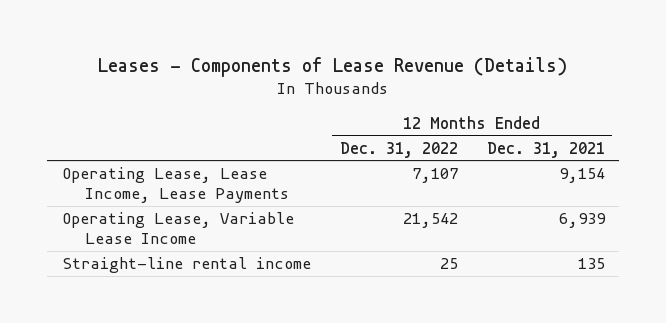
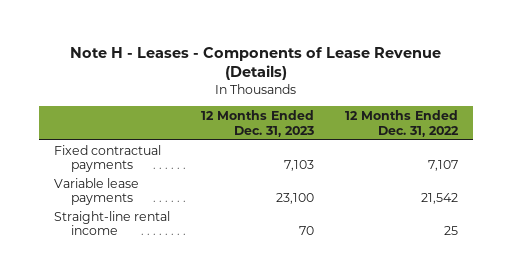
[98,57,568,78] Leases - Components of Lease Revenue (Details) -> [69,46,441,81] Note H - Leases - Components of Lease Revenue (Details)
[486,141,605,158] Dec. 31, 2021 -> none
none -> [200,110,314,137] 12 Months Ended Dec. 31, 2023
[61,167,289,204] Operating Lease, Lease Income, Lease Payments -> [54,144,162,173] Fixed contractual payments
[61,212,294,245] Operating Lease, Variable Lease Income -> [54,177,140,206] Variable lease payments

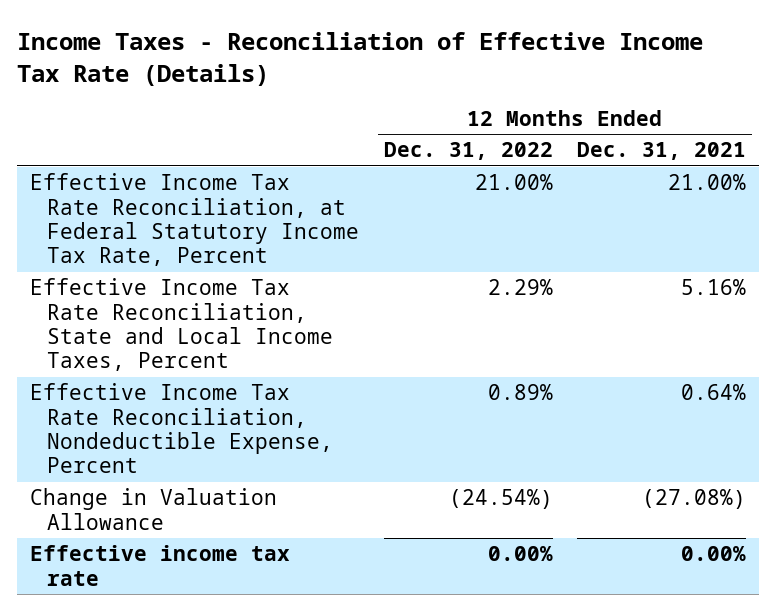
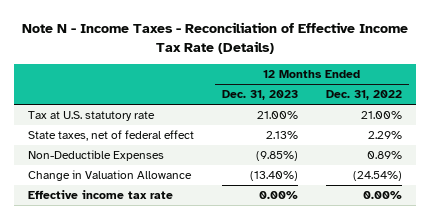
[17,31,704,86] Income Taxes - Reconciliation of Effective Income Tax Rate (Details) -> [21,21,408,54] Note N - Income Taxes - Reconciliation of Effective Income Tax Rate (Details)
[577,142,747,161] Dec. 31, 2021 -> none
none -> [221,90,298,101] Dec. 31, 2023
[29,173,360,267] Effective Income Tax Rate Reconciliation, at Federal Statutory Income Tax Rate, Percent -> [28,111,156,122] Tax at U.S. statutory rate
[29,278,334,372] Effective Income Tax Rate Reconciliation, State and Local Income Taxes, Percent -> [28,130,195,142] State taxes, net of federal effect
[29,383,334,474] Effective Income Tax Rate Reconciliation, Nondeductible Expense, Percent -> [28,150,165,162] Non-Deductible Expenses

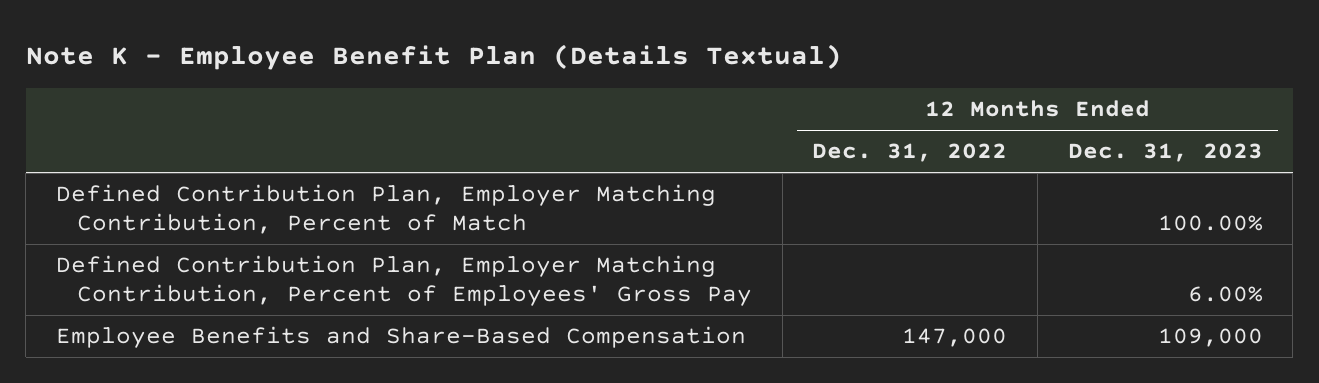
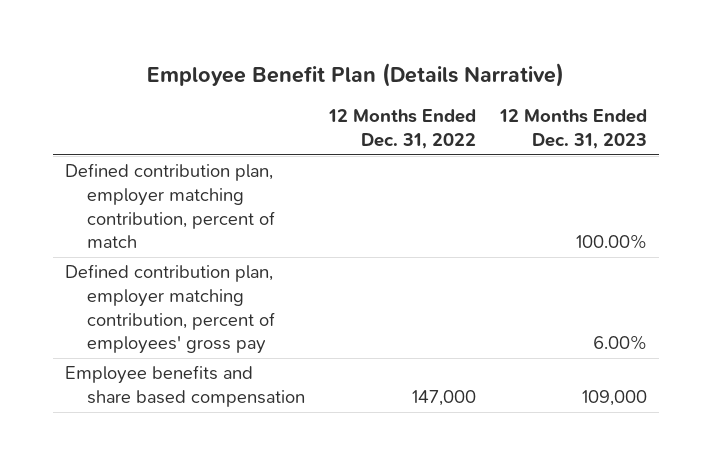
[25,43,842,70] Note K - Employee Benefit Plan (Details Textual) -> [146,63,564,88] Employee Benefit Plan (Details Narrative)
[56,184,717,235] Defined Contribution Plan, Employer Matching Contribution, Percent of Match -> [65,163,275,249] Defined contribution plan, employer matching contribution, percent of match
[56,255,753,307] Defined Contribution Plan, Employer Matching Contribution, Percent of Employees' Gross Pay -> [65,264,275,355] Defined contribution plan, employer matching contribution, percent of employees' gross pay
[56,326,747,349] Employee Benefits and Share-Based Compensation -> [65,365,305,408] Employee benefits and share based compensation

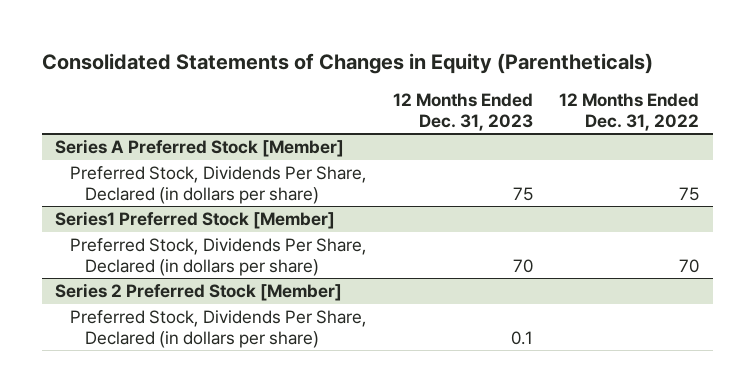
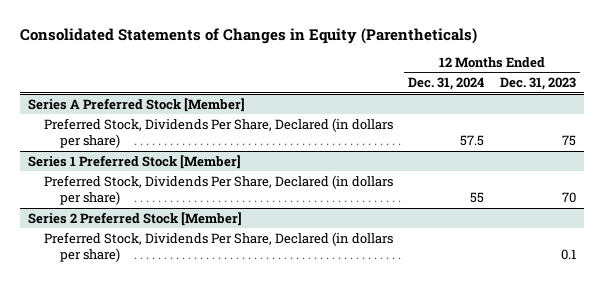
[559,93,700,131] 12 Months Ended Dec. 31, 2022 -> none
none -> [408,77,485,91] Dec. 31, 2024
[55,211,336,230] Series1 Preferred Stock [Member] -> [27,154,241,169] Series 1 Preferred Stock [Member]

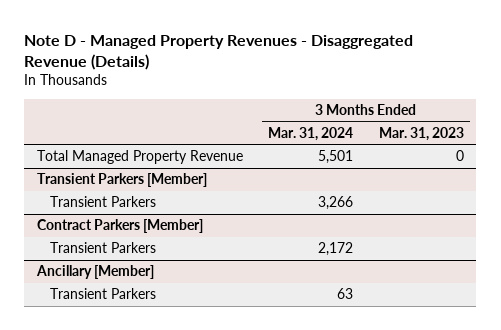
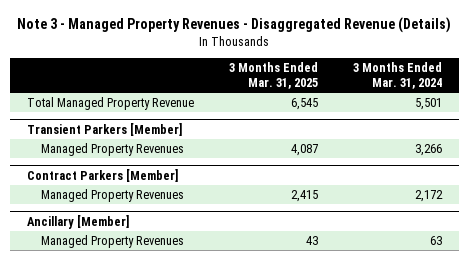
[24,34,414,70] Note D - Managed Property Revenues - Disaggregated Revenue (Details) -> [17,16,452,33] Note 3 - Managed Property Revenues - Disaggregated Revenue (Details)
[378,126,464,141] Mar. 31, 2023 -> none
none -> [228,61,318,89] 3 Months Ended Mar. 31, 2025
[50,196,157,208] Transient Parkers -> [41,143,185,157] Managed Property Revenues
[50,242,157,254] Transient Parkers -> [41,189,185,203] Managed Property Revenues
[50,288,157,300] Transient Parkers -> [41,235,185,249] Managed Property Revenues

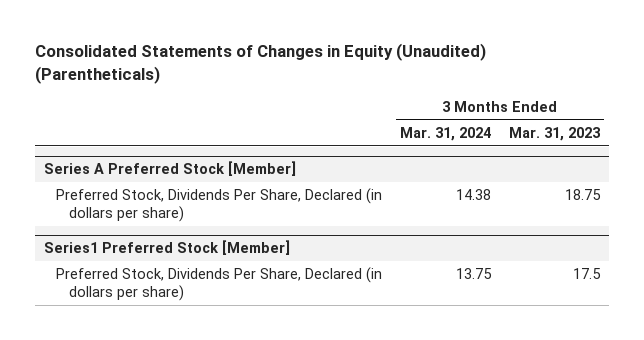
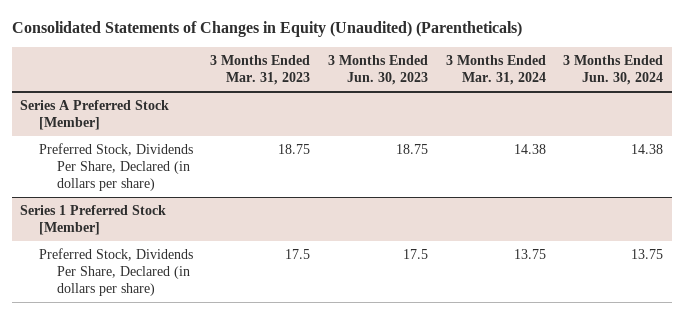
none -> [328,55,429,86] 3 Months Ended Jun. 30, 2023
none -> [563,55,664,86] 3 Months Ended Jun. 30, 2024
[43,240,290,256] Series1 Preferred Stock [Member] -> [20,205,167,236] Series 1 Preferred Stock [Member]

